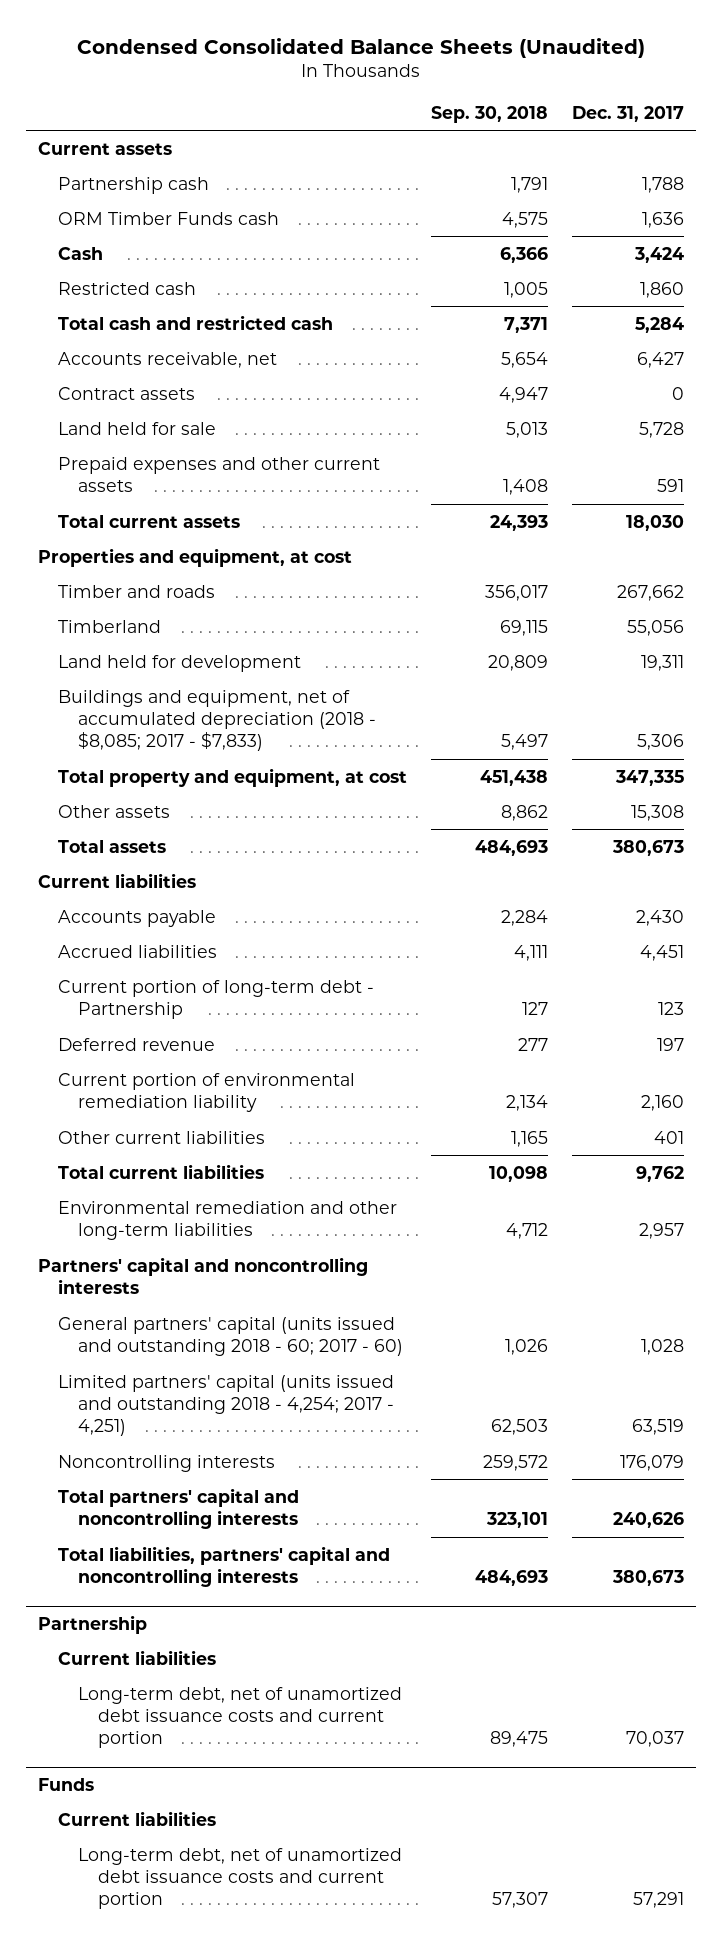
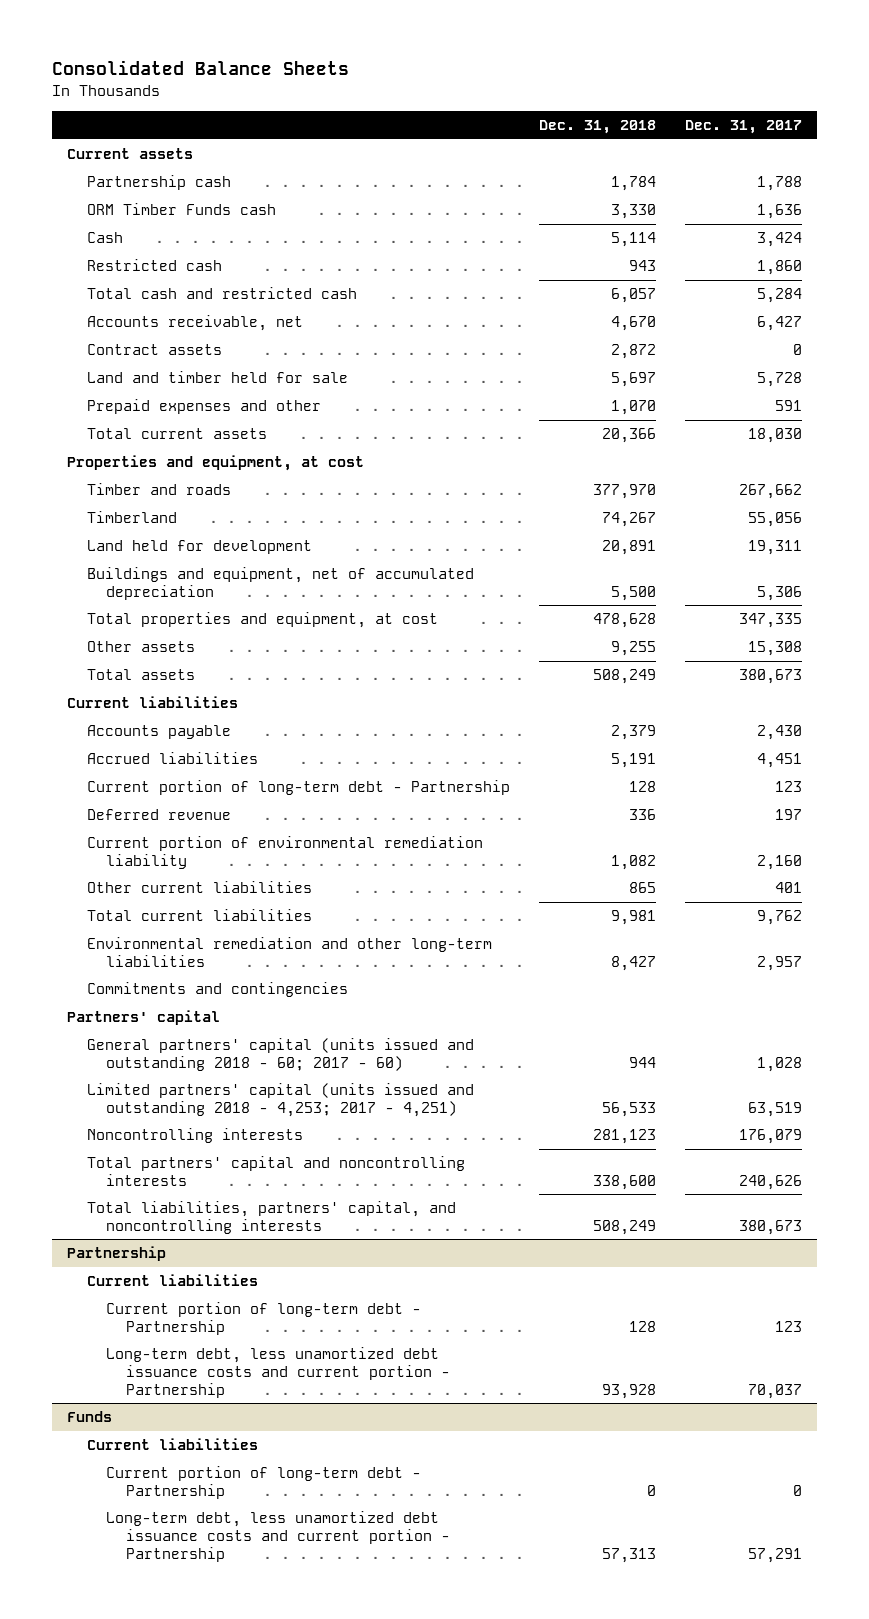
[77,37,646,58] Condensed Consolidated Balance Sheets (Unaudited) -> [52,60,350,76] Consolidated Balance Sheets
[431,105,549,123] Sep. 30, 2018 -> none
none -> [538,120,656,135] Dec. 31, 2018
[58,421,217,435] Land held for sale -> [86,371,348,384] Land and timber held for sale
[58,456,381,493] Prepaid expenses and other current assets -> [86,399,321,415] Prepaid expenses and other
[58,689,377,752] Buildings and equipment, net of accumulated depreciation (2018 - $8,085; 2017 - $7,833) -> [86,567,474,600] Buildings and equipment, net of accumulated depreciation
[58,767,408,787] Total property and equipment, at cost -> [86,612,438,629] Total properties and equipment, at cost
none -> [86,982,348,998] Commitments and contingencies
[38,1256,369,1295] Partners' capital and noncontrolling interests -> [66,1010,220,1026] Partners' capital
[58,1374,395,1437] Limited partners' capital (units issued and outstanding 2018 - 4,254; 2017 - 4,251) -> [86,1083,474,1117] Limited partners' capital (units issued and outstanding 2018 - 4,253; 2017 - 4,251)
[58,1545,391,1588] Total liabilities, partners' capital and noncontrolling interests -> [86,1201,456,1234] Total liabilities, partners' capital, and noncontrolling interests
none -> [106,1302,422,1335] Current portion of long-term debt - Partnership
[78,1686,403,1749] Long-term debt, net of unamortized debt issuance costs and current portion -> [106,1347,451,1398] Long-term debt, less unamortized debt issuance costs and current portion - Partnership
none -> [106,1466,422,1499] Current portion of long-term debt - Partnership
[78,1847,403,1910] Long-term debt, net of unamortized debt issuance costs and current portion -> [106,1511,451,1562] Long-term debt, less unamortized debt issuance costs and current portion - Partnership

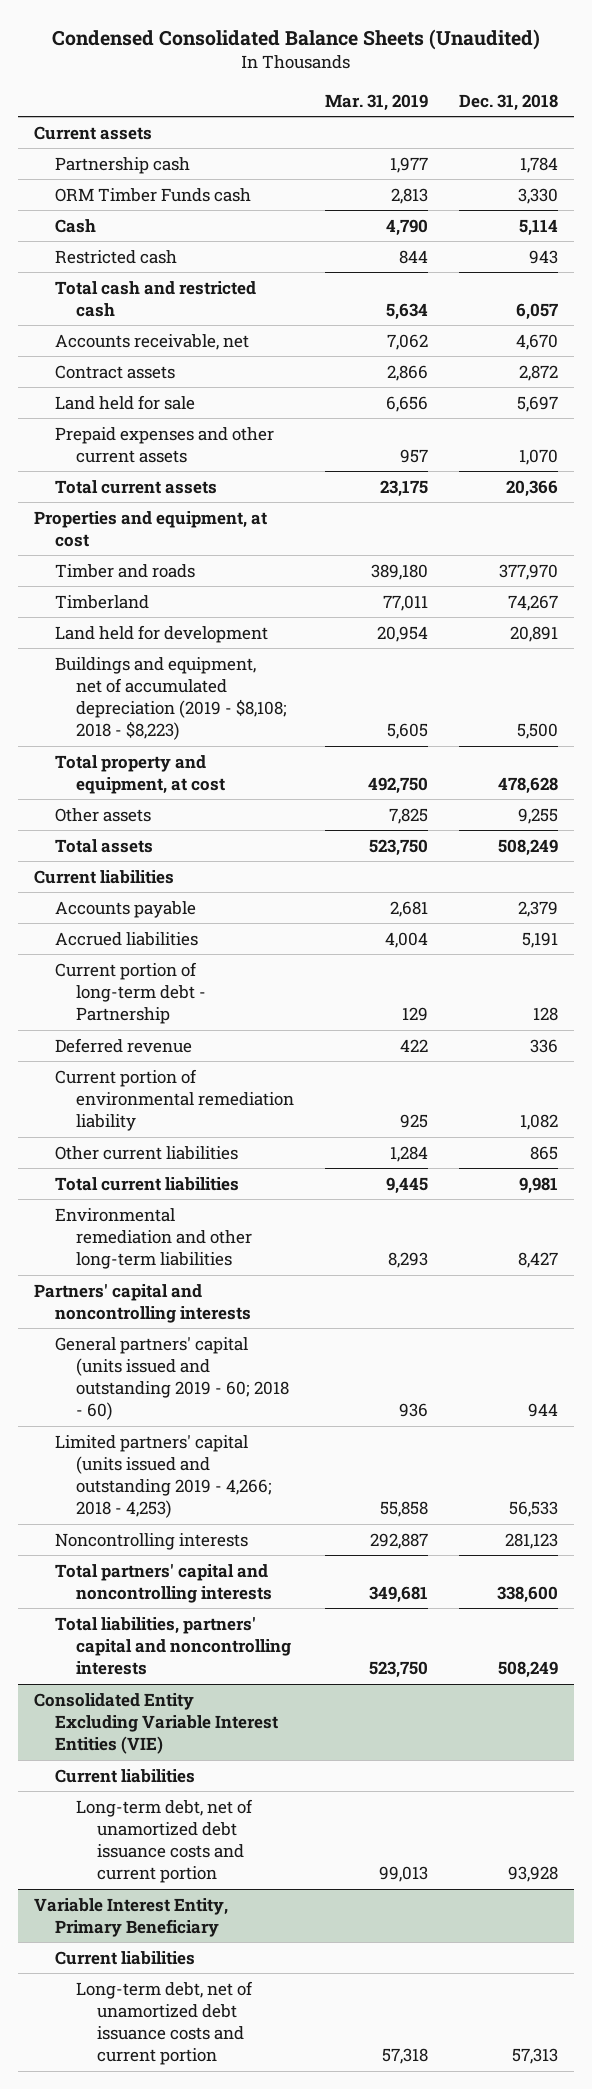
[52,60,350,76] Consolidated Balance Sheets -> [51,28,540,50] Condensed Consolidated Balance Sheets (Unaudited)
[685,120,803,135] Dec. 31, 2017 -> none
none -> [325,93,429,111] Mar. 31, 2019
[86,371,348,384] Land and timber held for sale -> [54,394,195,410] Land held for sale
[86,399,321,415] Prepaid expenses and other -> [54,426,274,463] Prepaid expenses and other current assets
[86,567,474,600] Buildings and equipment, net of accumulated depreciation -> [54,656,287,741] Buildings and equipment, net of accumulated depreciation (2019 - $8,108; 2018 - $8,223)
[86,612,438,629] Total properties and equipment, at cost -> [54,754,225,794] Total property and equipment, at cost
[86,982,348,998] Commitments and contingencies -> none
[66,1010,220,1026] Partners' capital -> [33,1283,251,1323] Partners' capital and noncontrolling interests
[86,1038,474,1071] General partners' capital (units issued and outstanding 2018 - 60; 2017 - 60) -> [54,1336,289,1421] General partners' capital (units issued and outstanding 2019 - 60; 2018 - 60)
[86,1083,474,1117] Limited partners' capital (units issued and outstanding 2018 - 4,253; 2017 - 4,251) -> [54,1434,272,1519] Limited partners' capital (units issued and outstanding 2019 - 4,266; 2018 - 4,253)
[86,1201,456,1234] Total liabilities, partners' capital, and noncontrolling interests -> [54,1616,291,1675] Total liabilities, partners' capital and noncontrolling interests
[66,1246,166,1262] Partnership -> [33,1692,278,1754] Consolidated Entity Excluding Variable Interest Entities (VIE)
[106,1302,422,1335] Current portion of long-term debt - Partnership -> none
[106,1347,451,1398] Long-term debt, less unamortized debt issuance costs and current portion - Partnership -> [75,1798,253,1884] Long-term debt, net of unamortized debt issuance costs and current portion
[66,1411,112,1423] Funds -> [33,1897,228,1937] Variable Interest Entity, Primary Beneficiary
[106,1466,422,1499] Current portion of long-term debt - Partnership -> none
[106,1511,451,1562] Long-term debt, less unamortized debt issuance costs and current portion - Partnership -> [75,1980,253,2066] Long-term debt, net of unamortized debt issuance costs and current portion

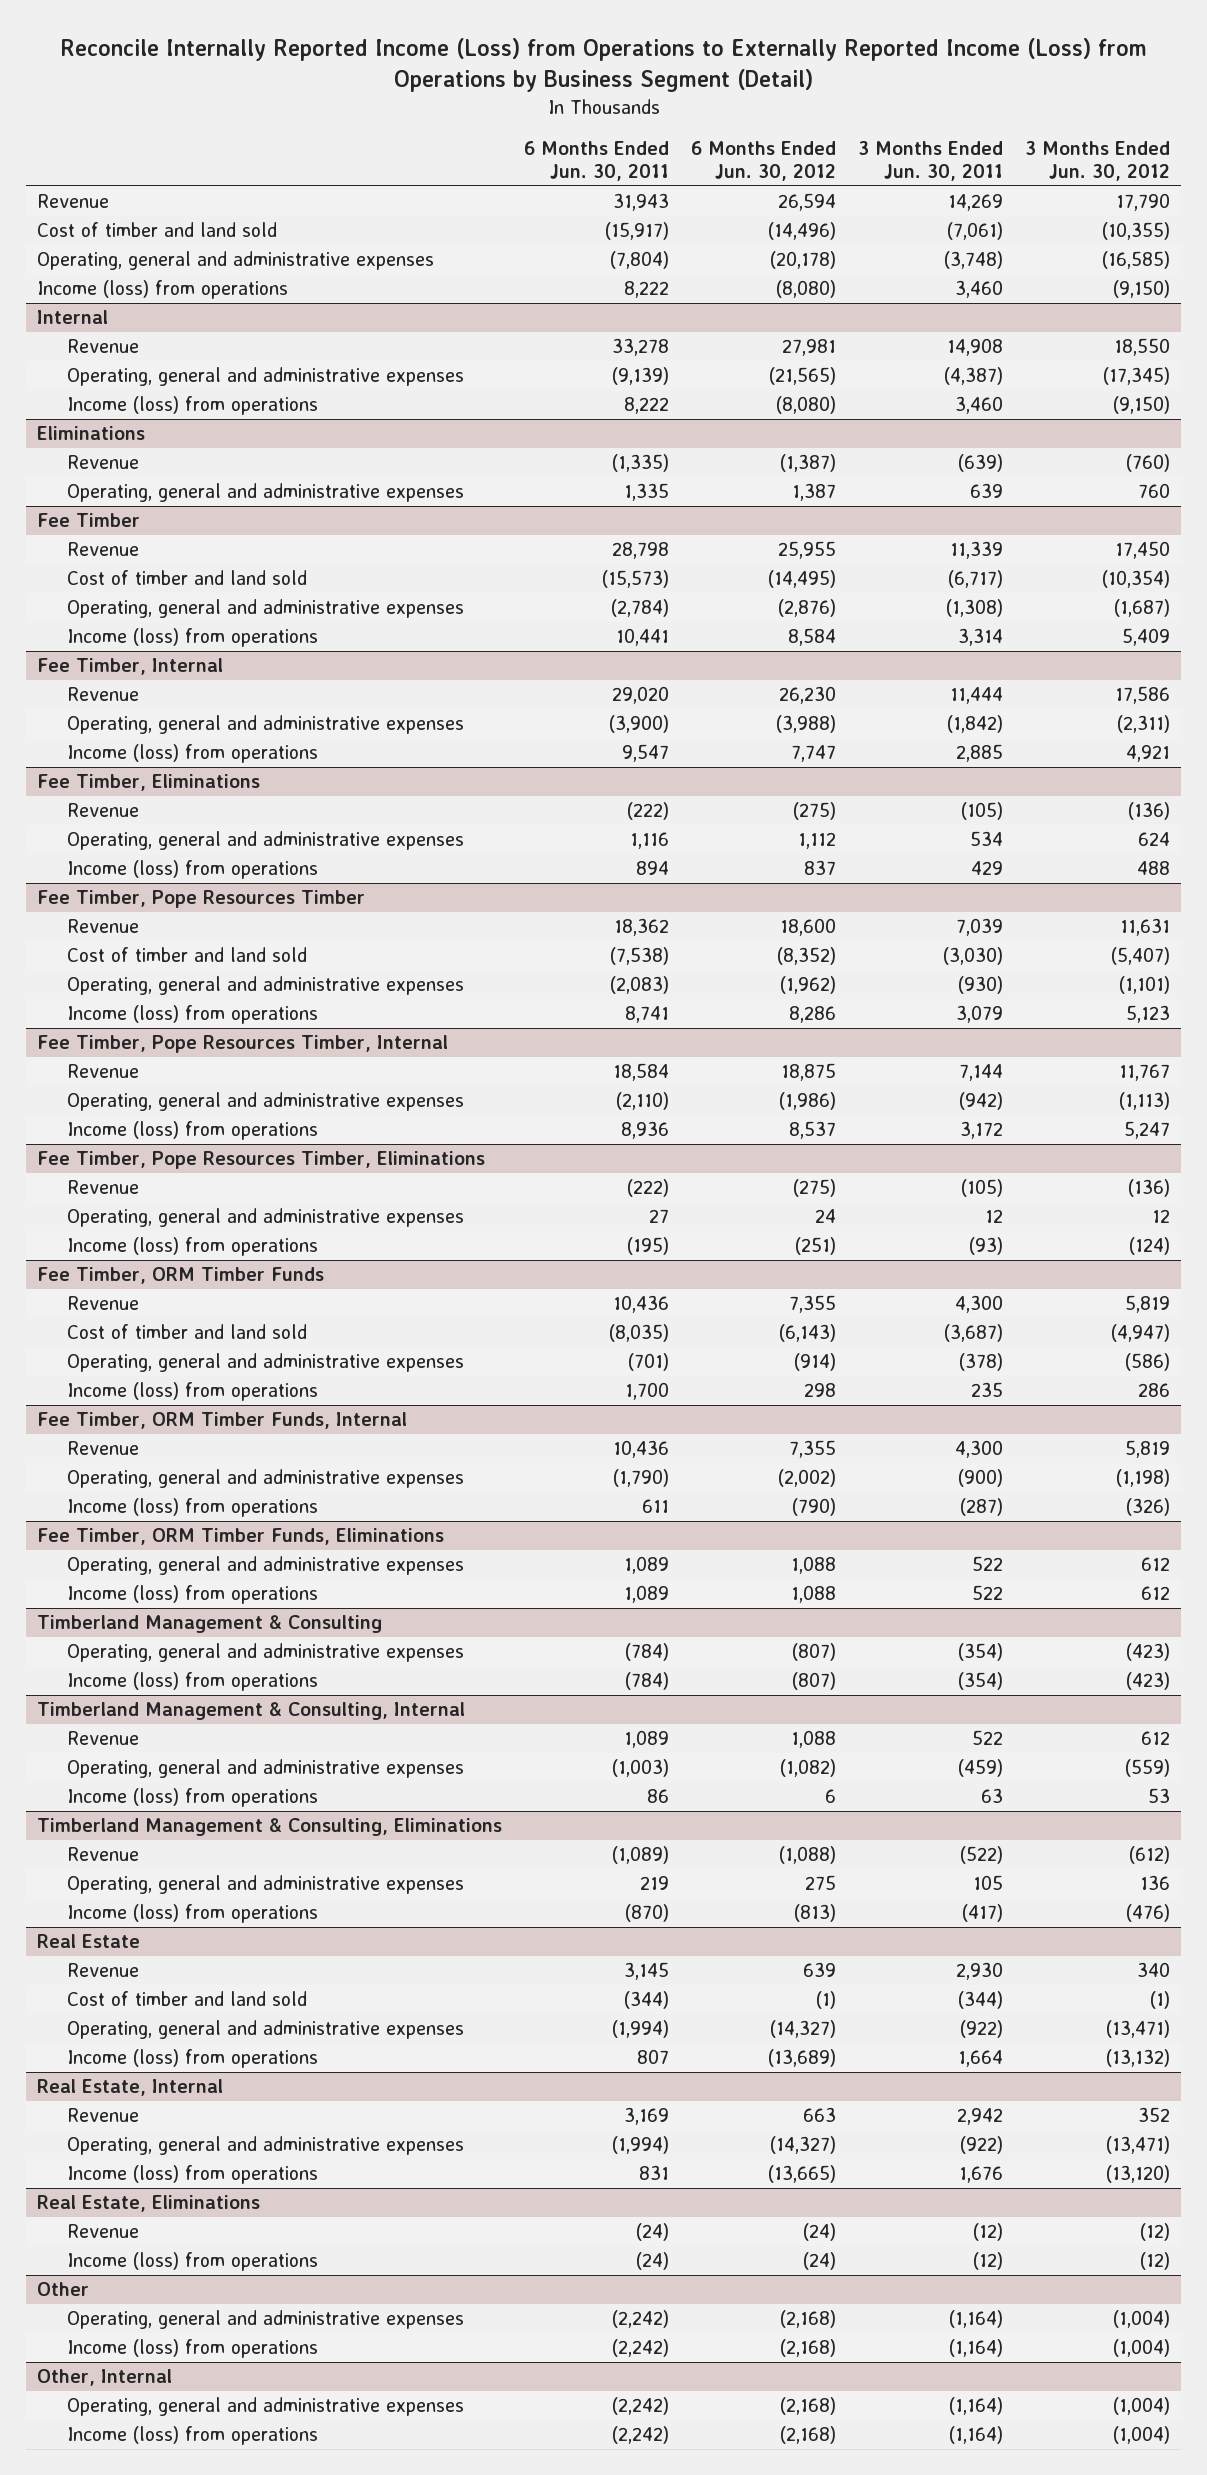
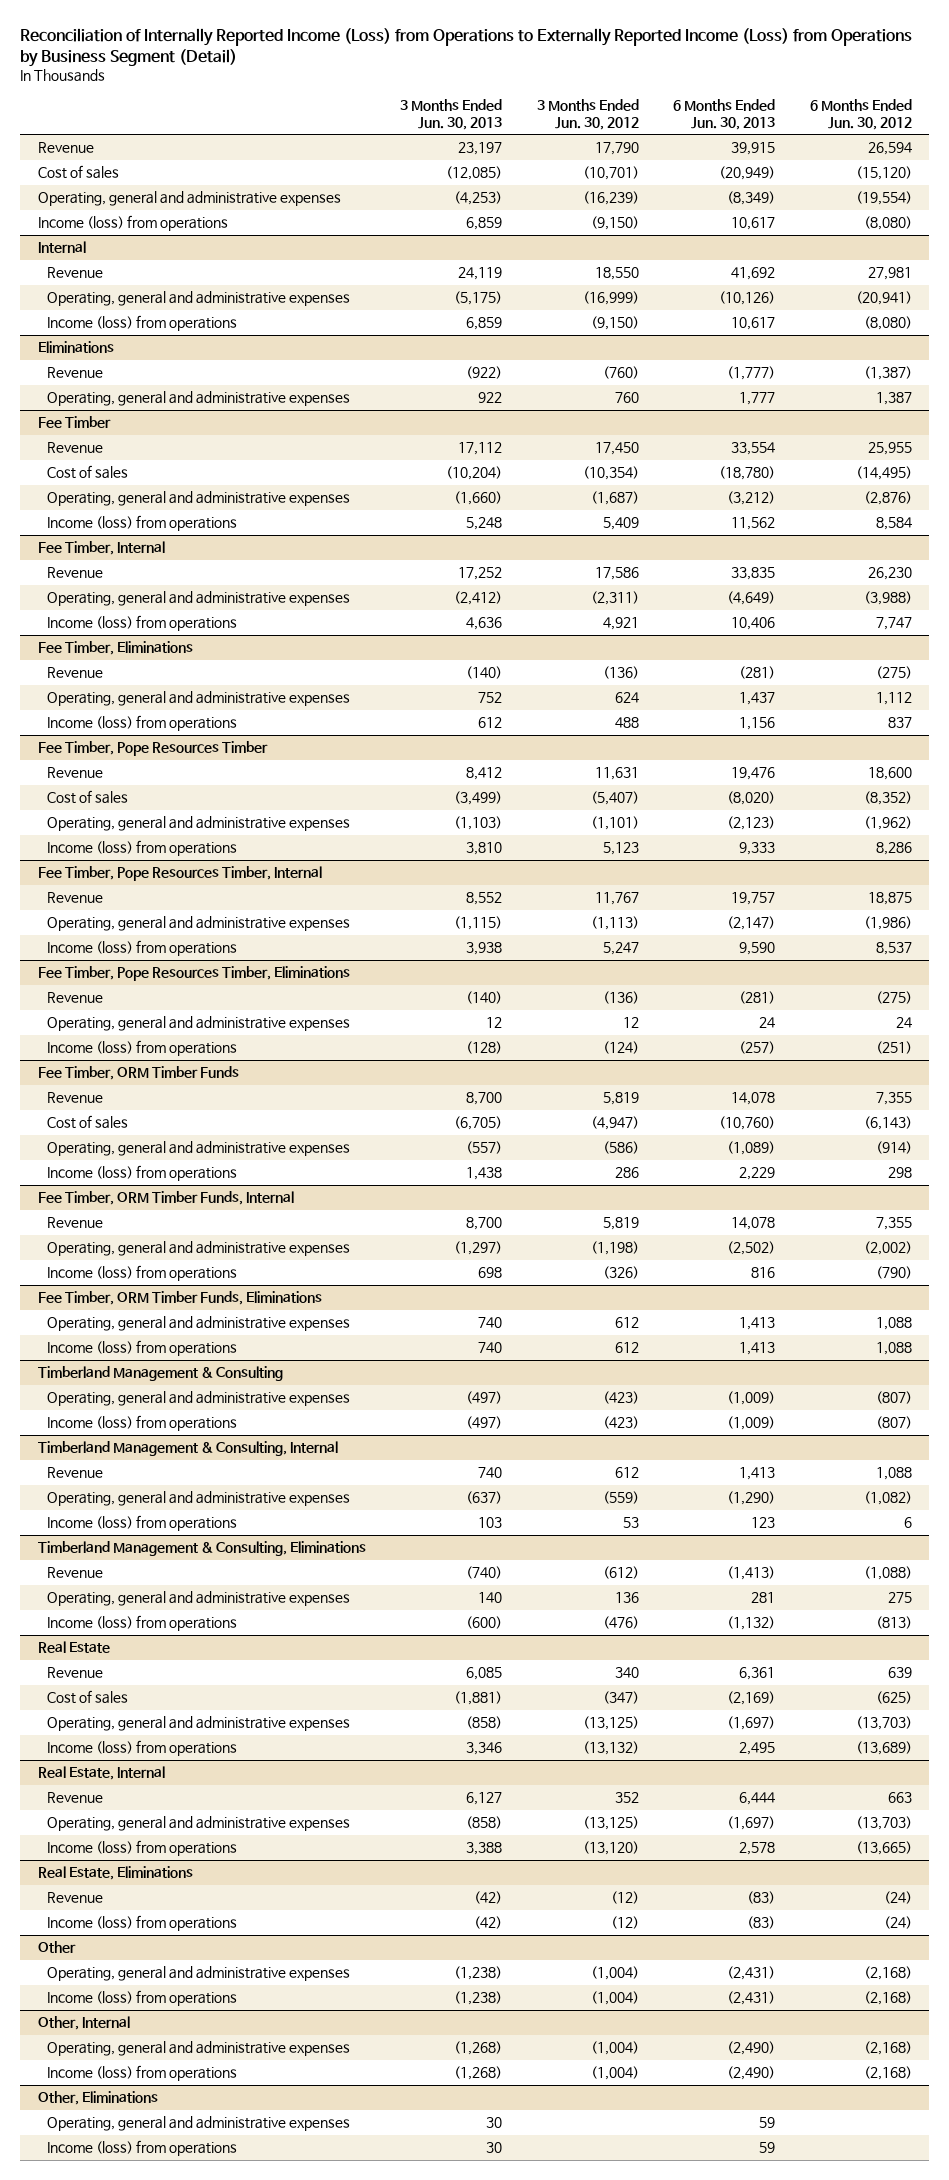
[59,38,1147,93] Reconcile Internally Reported Income (Loss) from Operations to Externally Reported Income (Loss) from Operations by Business Segment (Detail) -> [20,27,913,67] Reconciliation of Internally Reported Income (Loss) from Operations to Externally Reported Income (Loss) from Operations by Business Segment (Detail)
[523,140,669,182] 6 Months Ended Jun. 30, 2011 -> none
[858,140,1004,182] 3 Months Ended Jun. 30, 2011 -> none
none -> [400,99,503,130] 3 Months Ended Jun. 30, 2013
none -> [673,99,776,130] 6 Months Ended Jun. 30, 2013
[36,222,277,238] Cost of timber and land sold -> [37,165,119,180] Cost of sales
[768,222,837,241] (14,496) -> [855,166,912,181] (15,120)
[1102,222,1171,241] (10,355) -> [582,166,639,181] (10,701)
[770,251,837,270] (20,178) -> [855,191,912,206] (19,554)
[1102,251,1171,270] (16,585) -> [582,191,639,206] (16,239)
[769,367,837,386] (21,565) -> [855,291,912,306] (20,941)
[1103,367,1171,386] (17,345) -> [582,291,639,306] (16,999)
[66,570,307,586] Cost of timber and land sold -> [47,465,129,480] Cost of sales
[66,947,307,963] Cost of timber and land sold -> [47,790,129,805] Cost of sales
[66,1324,307,1340] Cost of timber and land sold -> [47,1115,129,1130] Cost of sales
[66,1991,307,2007] Cost of timber and land sold -> [47,1690,129,1705] Cost of sales
[816,1991,837,2010] (1) -> [875,1691,912,1705] (625)
[1150,1991,1171,2010] (1) -> [602,1691,639,1705] (347)
[770,2020,837,2039] (14,327) -> [855,1716,912,1731] (13,703)
[1106,2020,1171,2039] (13,471) -> [582,1716,639,1731] (13,125)
[770,2136,837,2155] (14,327) -> [855,1816,912,1831] (13,703)
[1106,2136,1171,2155] (13,471) -> [582,1816,639,1831] (13,125)
none -> [37,2091,158,2106] Other, Eliminations
none -> [47,2116,351,2132] Operating, general and administrative expenses
none -> [47,2140,238,2157] Income (loss) from operations

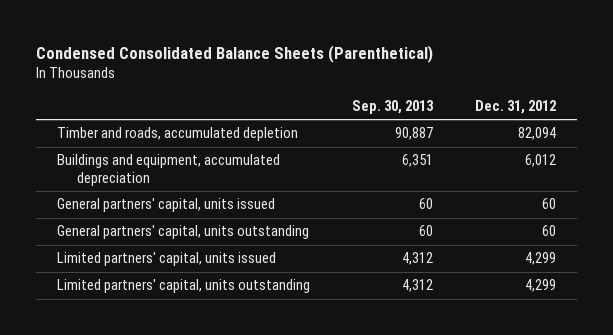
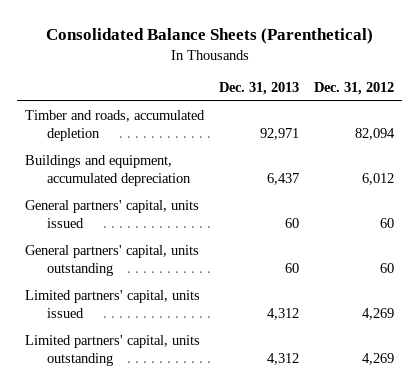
[36,44,434,63] Condensed Consolidated Balance Sheets (Parenthetical) -> [45,27,373,44] Consolidated Balance Sheets (Parenthetical)
[351,100,434,115] Sep. 30, 2013 -> none
none -> [219,82,300,96] Dec. 31, 2013
[524,252,556,266] 4,299 -> [362,308,395,321] 4,269
[524,279,556,293] 4,299 -> [362,353,395,366] 4,269

